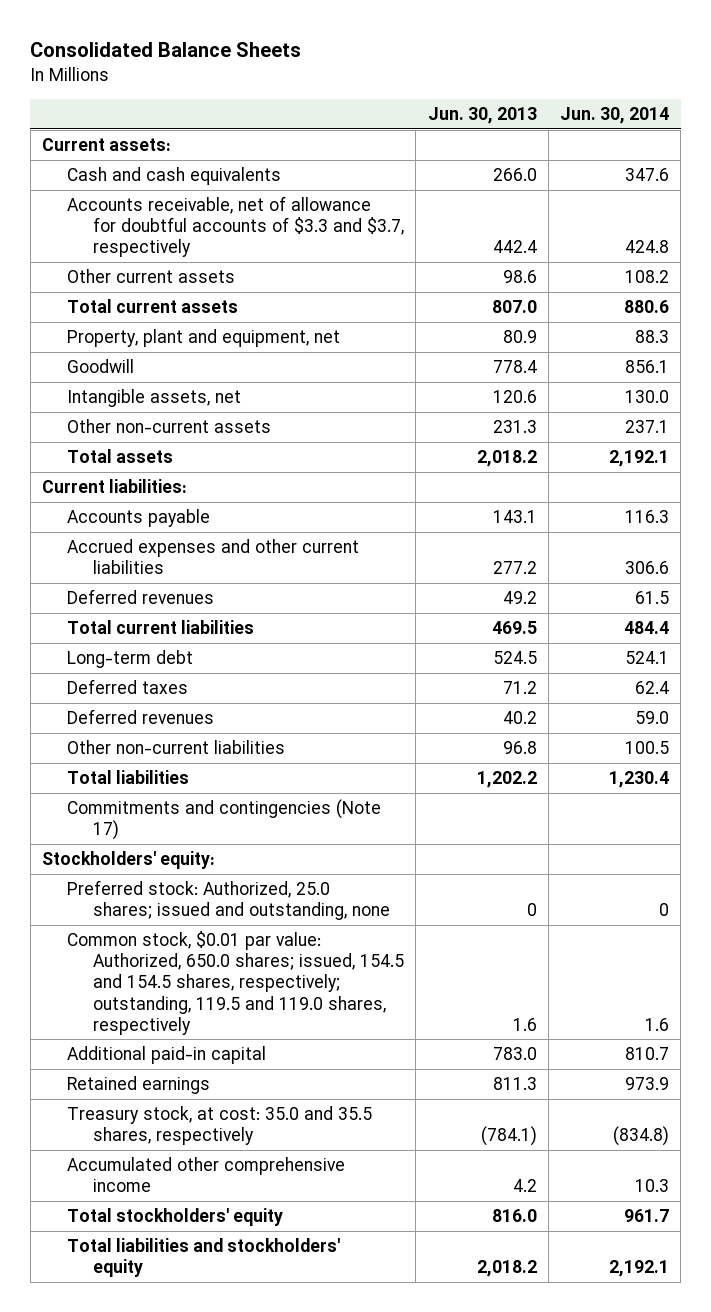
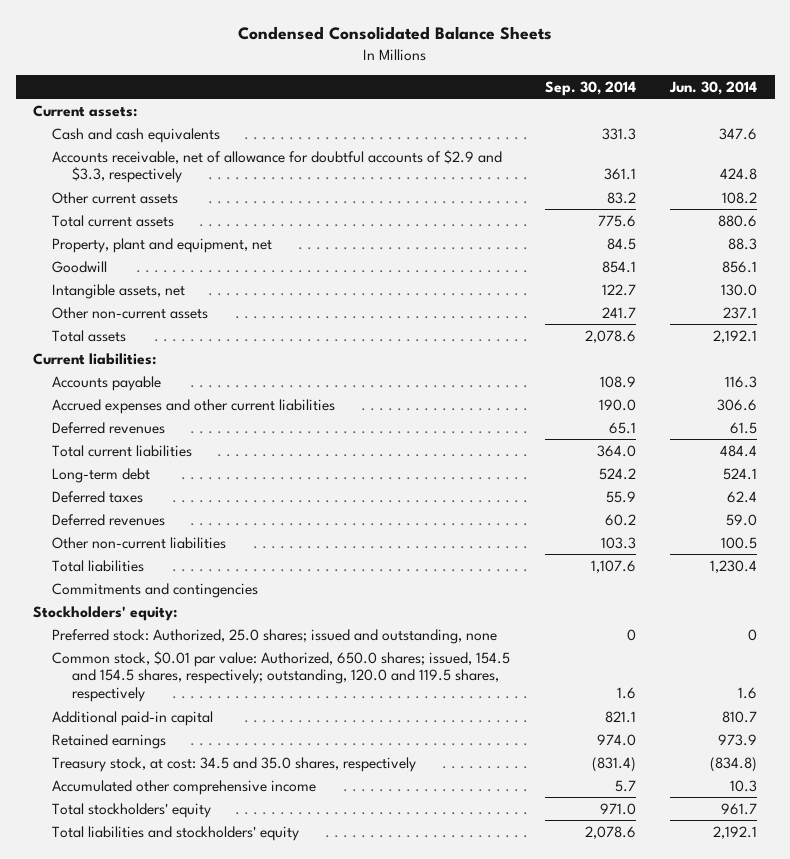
[30,42,302,58] Consolidated Balance Sheets -> [238,26,553,41] Condensed Consolidated Balance Sheets
[427,106,537,124] Jun. 30, 2013 -> none
none -> [544,80,636,96] Sep. 30, 2014
[67,196,405,258] Accounts receivable, net of allowance for doubtful accounts of $3.3 and $3.7, respectively -> [52,149,503,184] Accounts receivable, net of allowance for doubtful accounts of $2.9 and $3.3, respectively
[67,799,382,841] Commitments and contingencies (Note 17) -> [52,582,259,598] Commitments and contingencies
[67,931,405,1035] Common stock, $0.01 par value: Authorized, 650.0 shares; issued, 154.5 and 154.5 shares, respectively; outstanding, 119.5 and 119.0 shares, respectively -> [52,650,511,703] Common stock, $0.01 par value: Authorized, 650.0 shares; issued, 154.5 and 154.5 shares, respectively; outstanding, 120.0 and 119.5 shares, respectively
[67,1106,373,1146] Treasury stock, at cost: 35.0 and 35.5 shares, respectively -> [52,756,417,772] Treasury stock, at cost: 34.5 and 35.0 shares, respectively

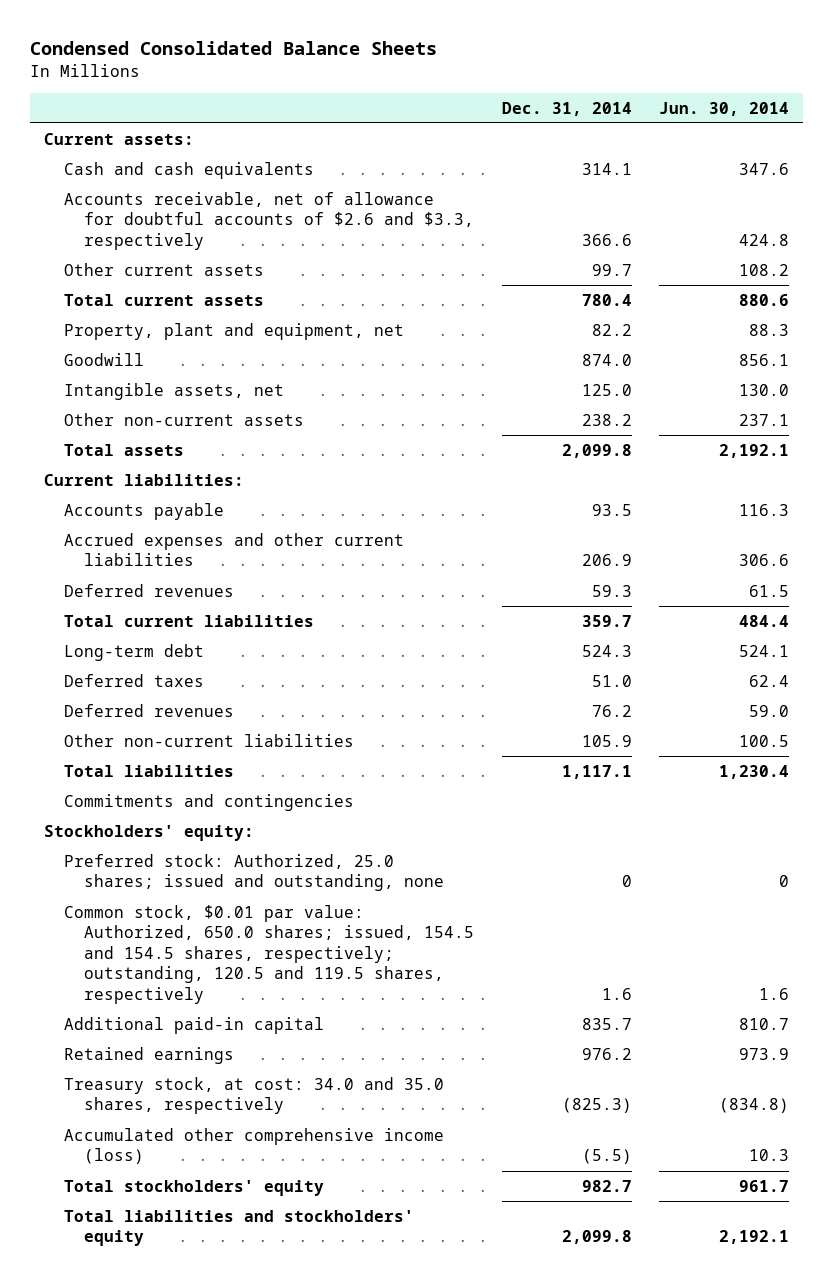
[544,80,636,96] Sep. 30, 2014 -> none
none -> [501,101,632,116] Dec. 31, 2014
[52,149,503,184] Accounts receivable, net of allowance for doubtful accounts of $2.9 and $3.3, respectively -> [63,191,474,250] Accounts receivable, net of allowance for doubtful accounts of $2.6 and $3.3, respectively
[52,650,511,703] Common stock, $0.01 par value: Authorized, 650.0 shares; issued, 154.5 and 154.5 shares, respectively; outstanding, 120.0 and 119.5 shares, respectively -> [63,904,474,1004] Common stock, $0.01 par value: Authorized, 650.0 shares; issued, 154.5 and 154.5 shares, respectively; outstanding, 120.5 and 119.5 shares, respectively
[52,756,417,772] Treasury stock, at cost: 34.5 and 35.0 shares, respectively -> [63,1076,444,1115] Treasury stock, at cost: 34.0 and 35.0 shares, respectively
[52,779,317,795] Accumulated other comprehensive income -> [63,1127,444,1165] Accumulated other comprehensive income (loss)

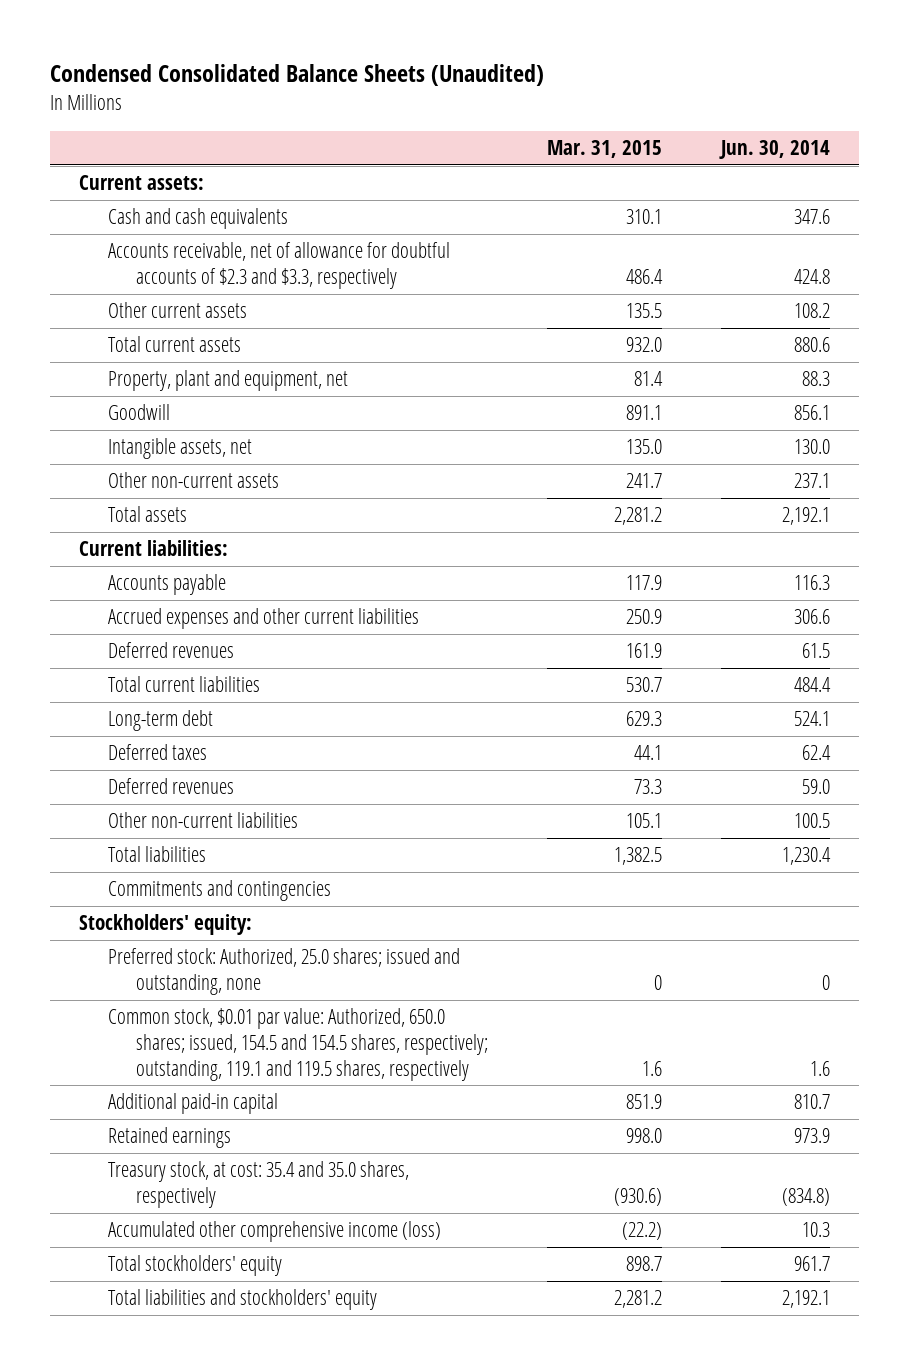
[29,40,437,55] Condensed Consolidated Balance Sheets -> [49,64,544,87] Condensed Consolidated Balance Sheets (Unaudited)
[501,101,632,116] Dec. 31, 2014 -> none
none -> [546,140,662,159] Mar. 31, 2015
[63,191,474,250] Accounts receivable, net of allowance for doubtful accounts of $2.6 and $3.3, respectively -> [107,242,450,289] Accounts receivable, net of allowance for doubtful accounts of $2.3 and $3.3, respectively
[63,904,474,1004] Common stock, $0.01 par value: Authorized, 650.0 shares; issued, 154.5 and 154.5 shares, respectively; outstanding, 120.5 and 119.5 shares, respectively -> [107,1008,488,1081] Common stock, $0.01 par value: Authorized, 650.0 shares; issued, 154.5 and 154.5 shares, respectively; outstanding, 119.1 and 119.5 shares, respectively
[63,1076,444,1115] Treasury stock, at cost: 34.0 and 35.0 shares, respectively -> [107,1161,409,1208] Treasury stock, at cost: 35.4 and 35.0 shares, respectively

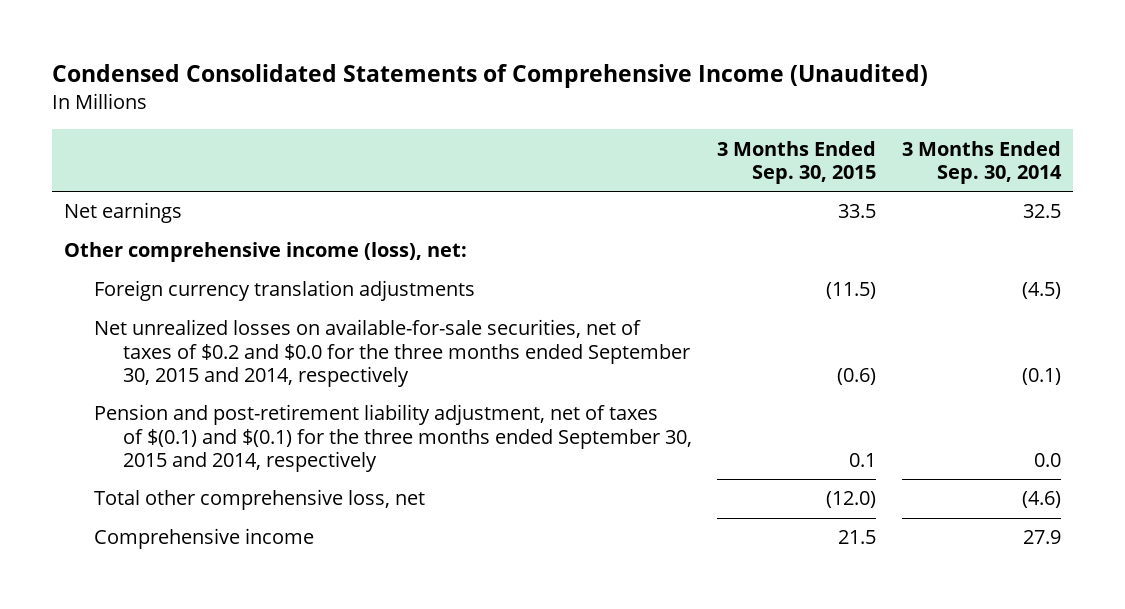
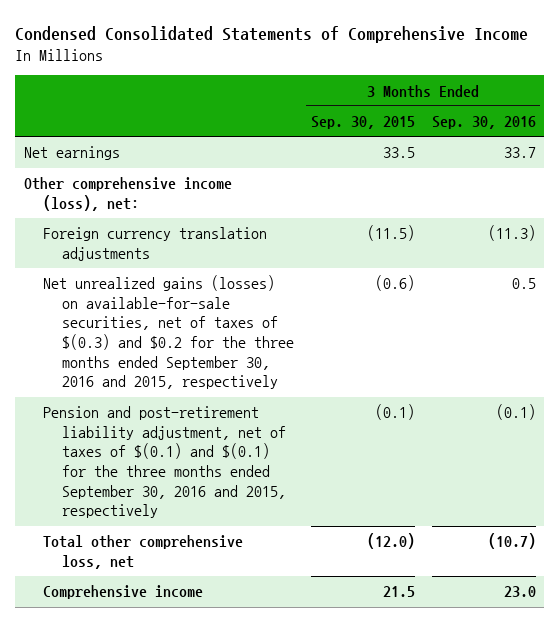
[51,64,928,89] Condensed Consolidated Statements of Comprehensive Income (Unaudited) -> [15,26,529,44] Condensed Consolidated Statements of Comprehensive Income
[901,140,1062,185] 3 Months Ended Sep. 30, 2014 -> none
none -> [431,116,536,130] Sep. 30, 2016
[93,319,691,388] Net unrealized losses on available-for-sale securities, net of taxes of $0.2 and $0.0 for the three months ended September 30, 2015 and 2014, respectively -> [42,275,294,390] Net unrealized gains (losses) on available-for-sale securities, net of taxes of $(0.3) and $0.2 for the three months ended September 30, 2016 and 2015, respectively
[93,404,693,473] Pension and post-retirement liability adjustment, net of taxes of $(0.1) and $(0.1) for the three months ended September 30, 2015 and 2014, respectively -> [42,406,286,519] Pension and post-retirement liability adjustment, net of taxes of $(0.1) and $(0.1) for the three months ended September 30, 2016 and 2015, respectively
[849,453,877,468] 0.1 -> [374,404,415,421] (0.1)

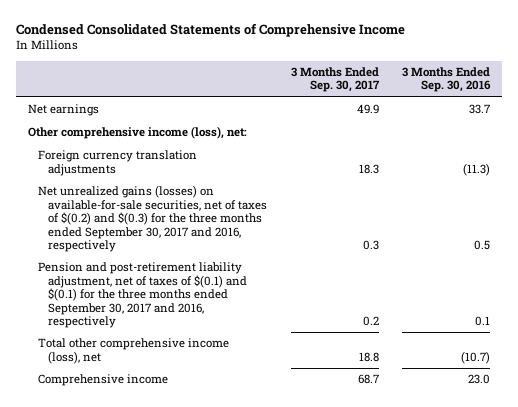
[310,116,415,130] Sep. 30, 2015 -> none
none -> [290,66,380,93] 3 Months Ended Sep. 30, 2017
[42,275,294,390] Net unrealized gains (losses) on available-for-sale securities, net of taxes of $(0.3) and $0.2 for the three months ended September 30, 2016 and 2015, respectively -> [37,185,268,253] Net unrealized gains (losses) on available-for-sale securities, net of taxes of $(0.2) and $(0.3) for the three months ended September 30, 2017 and 2016, respectively
[42,406,286,519] Pension and post-retirement liability adjustment, net of taxes of $(0.1) and $(0.1) for the three months ended September 30, 2016 and 2015, respectively -> [37,262,248,329] Pension and post-retirement liability adjustment, net of taxes of $(0.1) and $(0.1) for the three months ended September 30, 2017 and 2016, respectively
[495,404,536,421] (0.1) -> [475,316,491,327] 0.1
[42,535,243,569] Total other comprehensive loss, net -> [37,338,229,364] Total other comprehensive income (loss), net

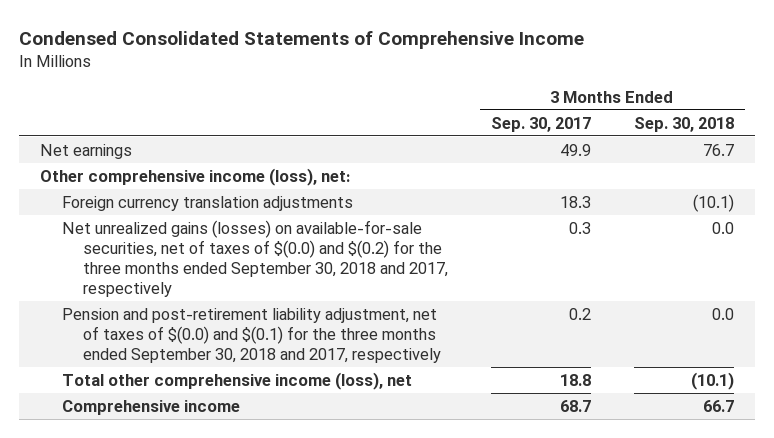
[402,66,492,93] 3 Months Ended Sep. 30, 2016 -> none
none -> [633,116,734,132] Sep. 30, 2018
[37,185,268,253] Net unrealized gains (losses) on available-for-sale securities, net of taxes of $(0.2) and $(0.3) for the three months ended September 30, 2017 and 2016, respectively -> [61,219,448,298] Net unrealized gains (losses) on available-for-sale securities, net of taxes of $(0.0) and $(0.2) for the three months ended September 30, 2018 and 2017, respectively
[37,262,248,329] Pension and post-retirement liability adjustment, net of taxes of $(0.1) and $(0.1) for the three months ended September 30, 2017 and 2016, respectively -> [61,307,441,363] Pension and post-retirement liability adjustment, net of taxes of $(0.0) and $(0.1) for the three months ended September 30, 2018 and 2017, respectively

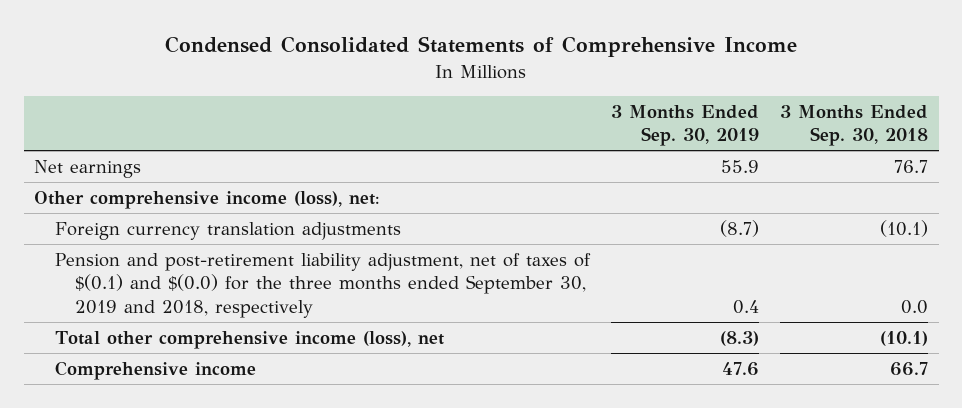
[490,116,591,132] Sep. 30, 2017 -> none
none -> [610,104,759,147] 3 Months Ended Sep. 30, 2019
[61,219,448,298] Net unrealized gains (losses) on available-for-sale securities, net of taxes of $(0.0) and $(0.2) for the three months ended September 30, 2018 and 2017, respectively -> none
[61,307,441,363] Pension and post-retirement liability adjustment, net of taxes of $(0.0) and $(0.1) for the three months ended September 30, 2018 and 2017, respectively -> [54,252,591,318] Pension and post-retirement liability adjustment, net of taxes of $(0.1) and $(0.0) for the three months ended September 30, 2019 and 2018, respectively

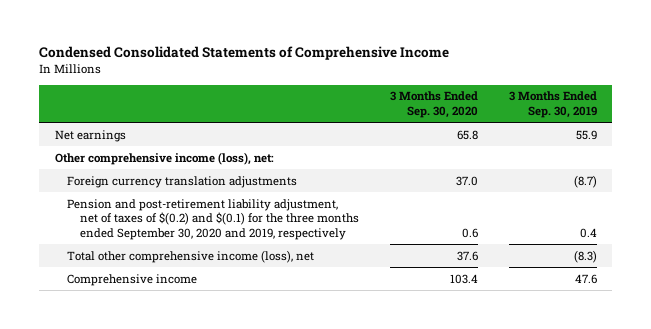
[780,104,929,147] 3 Months Ended Sep. 30, 2018 -> none
none -> [389,91,478,118] 3 Months Ended Sep. 30, 2020
[54,252,591,318] Pension and post-retirement liability adjustment, net of taxes of $(0.1) and $(0.0) for the three months ended September 30, 2019 and 2018, respectively -> [67,198,360,241] Pension and post-retirement liability adjustment, net of taxes of $(0.2) and $(0.1) for the three months ended September 30, 2020 and 2019, respectively

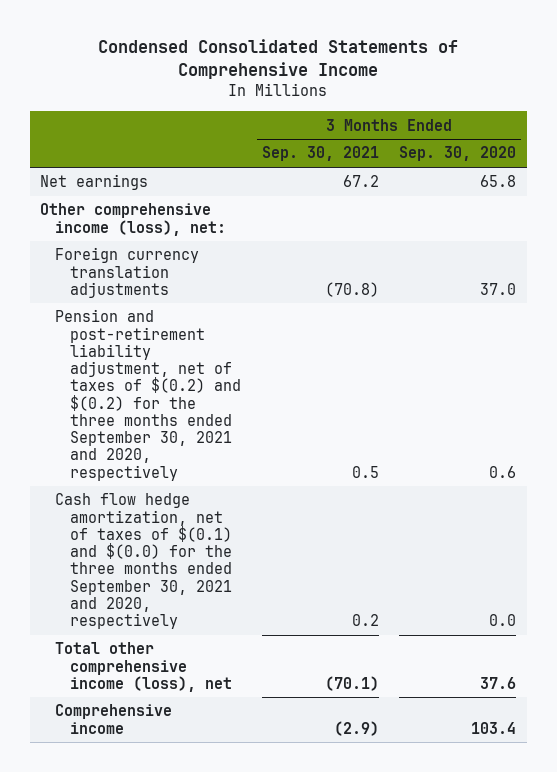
[508,91,597,118] 3 Months Ended Sep. 30, 2019 -> none
none -> [261,146,379,162] Sep. 30, 2021
[67,198,360,241] Pension and post-retirement liability adjustment, net of taxes of $(0.2) and $(0.1) for the three months ended September 30, 2020 and 2019, respectively -> [55,309,242,481] Pension and post-retirement liability adjustment, net of taxes of $(0.2) and $(0.2) for the three months ended September 30, 2021 and 2020, respectively
none -> [55,493,233,630] Cash flow hedge amortization, net of taxes of $(0.1) and $(0.0) for the three months ended September 30, 2021 and 2020, respectively

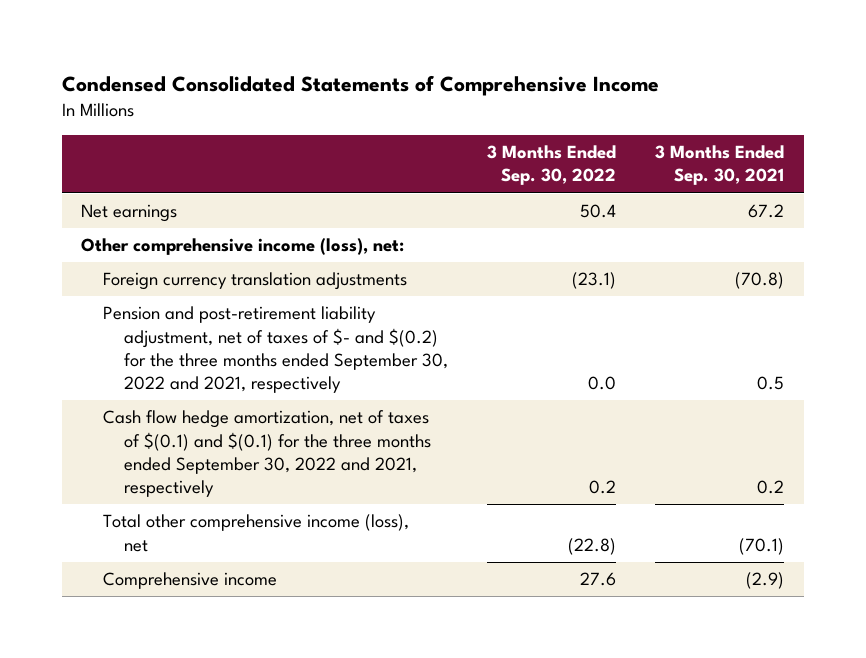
[399,146,517,162] Sep. 30, 2020 -> none
none -> [487,145,617,186] 3 Months Ended Sep. 30, 2022
[55,309,242,481] Pension and post-retirement liability adjustment, net of taxes of $(0.2) and $(0.2) for the three months ended September 30, 2021 and 2020, respectively -> [102,306,449,394] Pension and post-retirement liability adjustment, net of taxes of $- and $(0.2) for the three months ended September 30, 2022 and 2021, respectively
[55,493,233,630] Cash flow hedge amortization, net of taxes of $(0.1) and $(0.0) for the three months ended September 30, 2021 and 2020, respectively -> [102,410,432,498] Cash flow hedge amortization, net of taxes of $(0.1) and $(0.1) for the three months ended September 30, 2022 and 2021, respectively

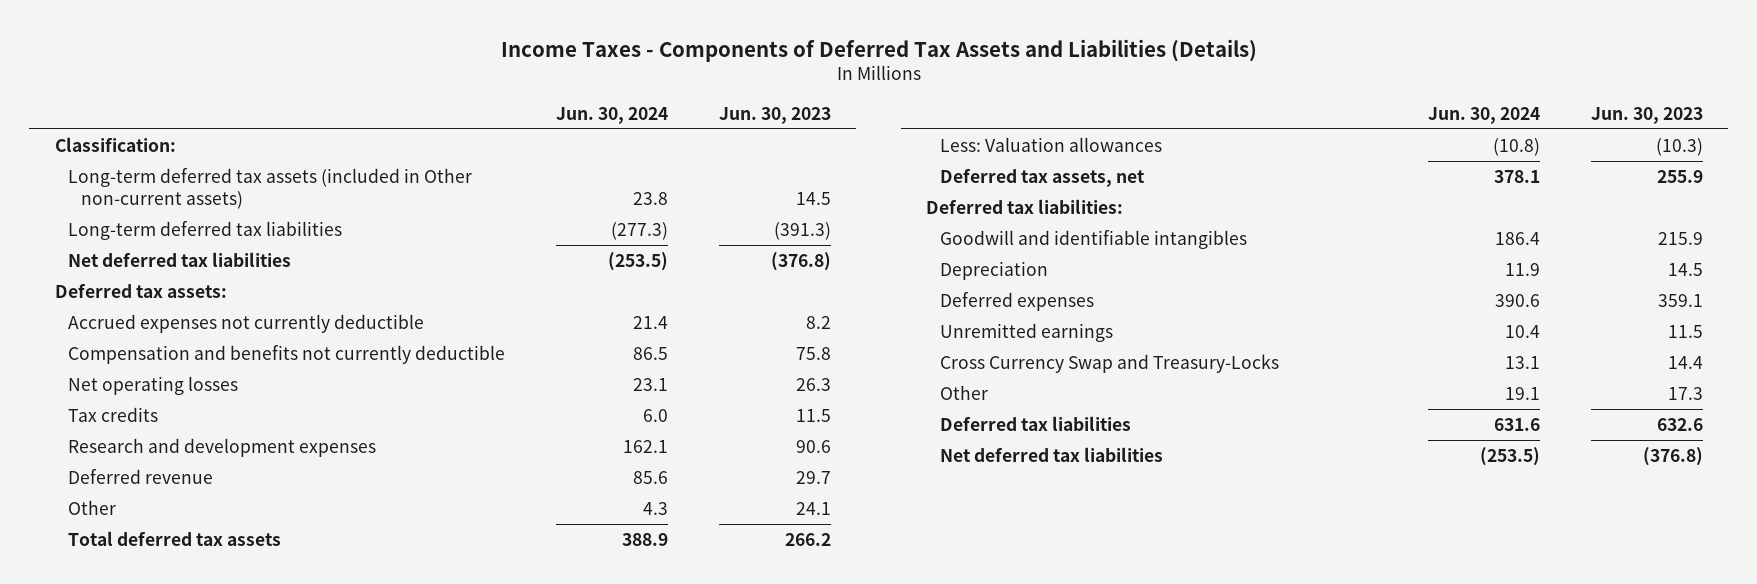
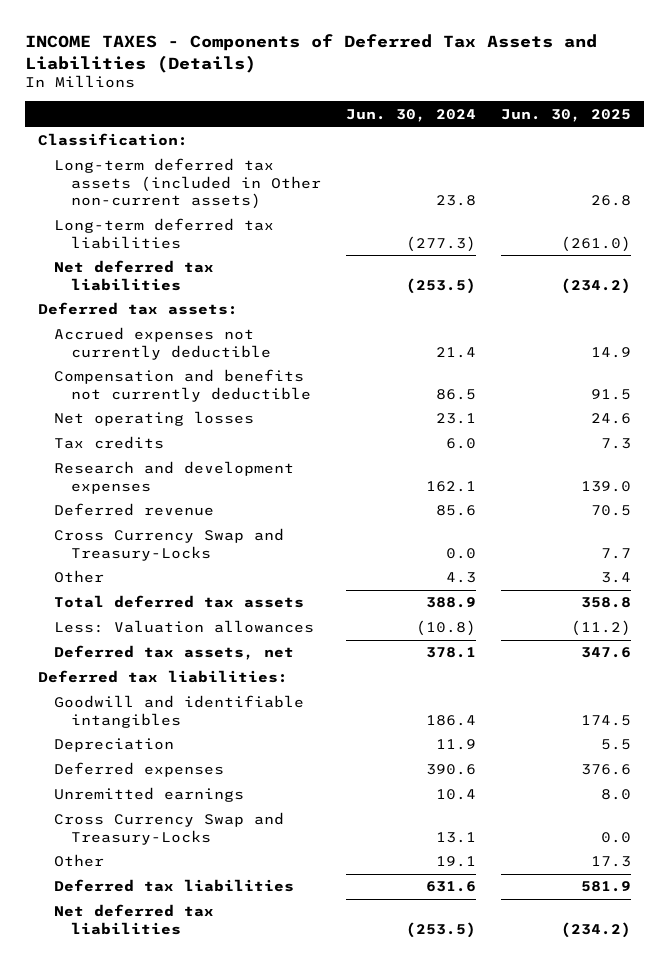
[500,38,1257,62] Income Taxes - Components of Deferred Tax Assets and Liabilities (Details) -> [25,34,598,73] INCOME TAXES - Components of Deferred Tax Assets and Liabilities (Details)
[718,106,831,124] Jun. 30, 2023 -> none
none -> [501,108,632,122] Jun. 30, 2025
none -> [54,528,285,561] Cross Currency Swap and Treasury-Locks

